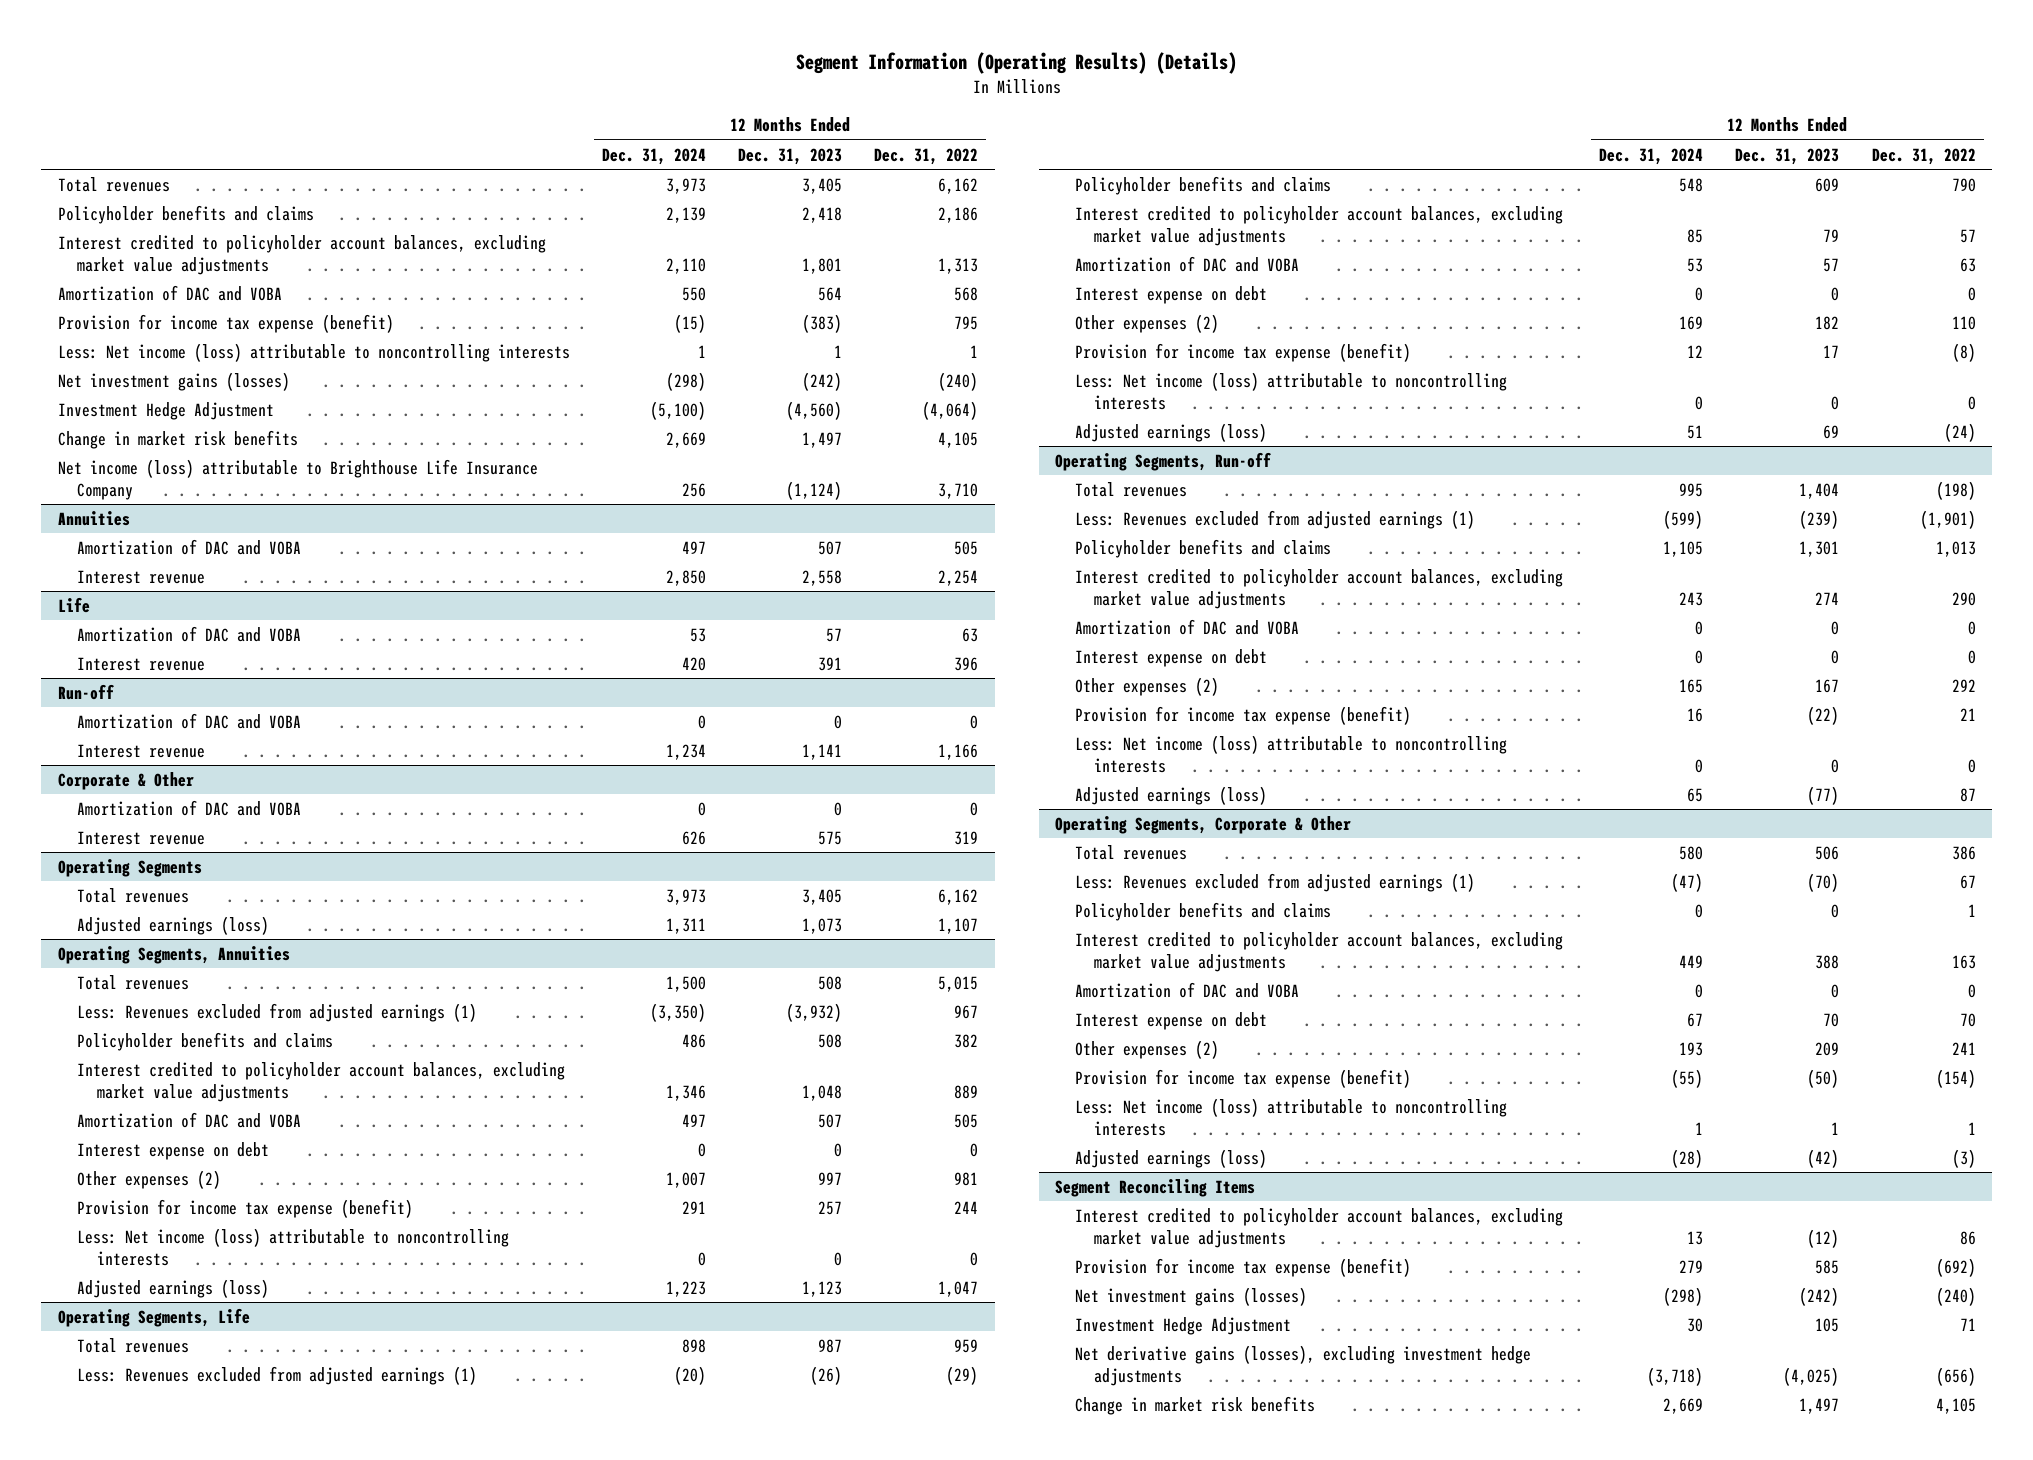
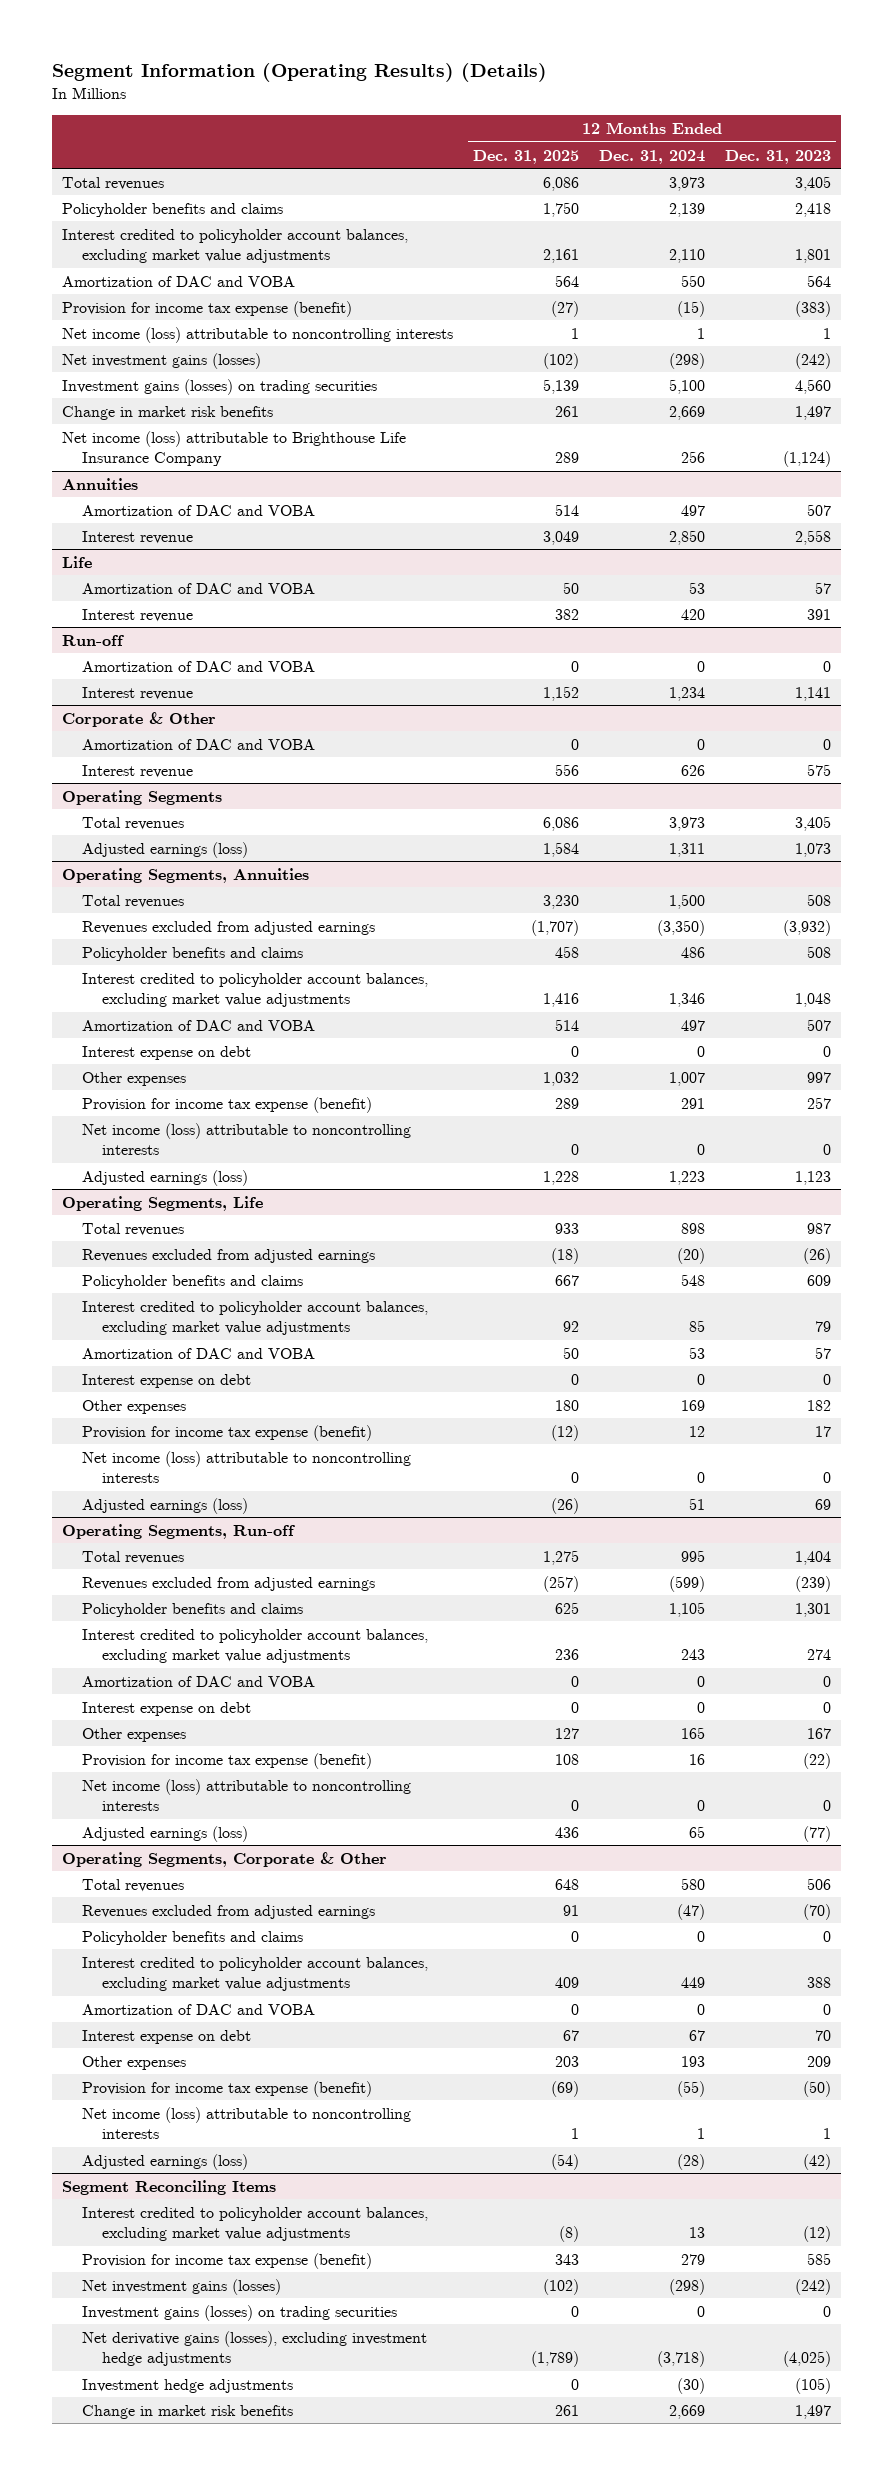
[874,147,979,165] Dec. 31, 2022 -> none
none -> [473,149,580,164] Dec. 31, 2025
[57,342,570,362] Less: Net income (loss) attributable to noncontrolling interests -> [62,326,454,343] Net income (loss) attributable to noncontrolling interests
[57,401,274,420] Investment Hedge Adjustment -> none
none -> [62,378,378,395] Investment gains (losses) on trading securities
[77,1002,478,1022] Less: Revenues excluded from adjusted earnings (1) -> [82,920,376,935] Revenues excluded from adjusted earnings
[77,1169,222,1189] Other expenses (2) -> [82,1071,187,1086] Other expenses
[77,1227,510,1266] Less: Net income (loss) attributable to noncontrolling interests -> [82,1122,412,1156] Net income (loss) attributable to noncontrolling interests
[77,1365,478,1385] Less: Revenues excluded from adjusted earnings (1) -> [82,1248,376,1263] Revenues excluded from adjusted earnings
[1074,313,1219,333] Other expenses (2) -> [82,1399,187,1414] Other expenses
[1074,371,1507,410] Less: Net income (loss) attributable to noncontrolling interests -> [82,1450,412,1484] Net income (loss) attributable to noncontrolling interests
[1074,509,1475,529] Less: Revenues excluded from adjusted earnings (1) -> [82,1576,376,1591] Revenues excluded from adjusted earnings
[1074,676,1219,696] Other expenses (2) -> [82,1727,187,1742] Other expenses
[1074,734,1507,773] Less: Net income (loss) attributable to noncontrolling interests -> [82,1778,412,1812] Net income (loss) attributable to noncontrolling interests
[1074,872,1475,892] Less: Revenues excluded from adjusted earnings (1) -> [82,1904,376,1919] Revenues excluded from adjusted earnings
[1074,1039,1219,1059] Other expenses (2) -> [82,2055,187,2070] Other expenses
[1074,1097,1507,1136] Less: Net income (loss) attributable to noncontrolling interests -> [82,2106,412,2140] Net income (loss) attributable to noncontrolling interests
[1074,1316,1291,1335] Investment Hedge Adjustment -> none
none -> [82,2304,398,2321] Investment gains (losses) on trading securities
none -> [82,2378,294,2393] Investment hedge adjustments

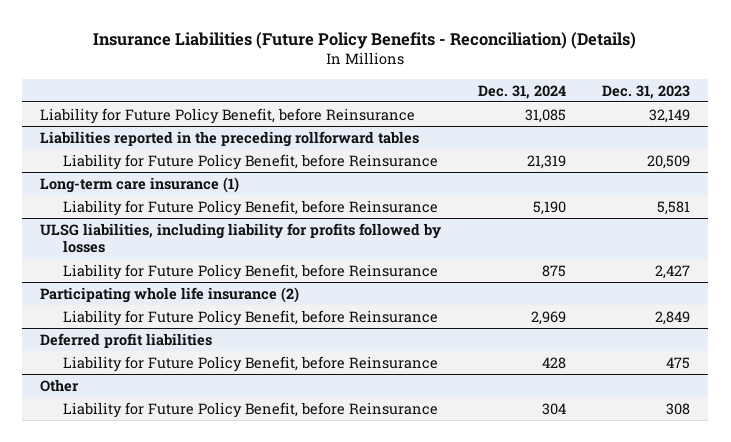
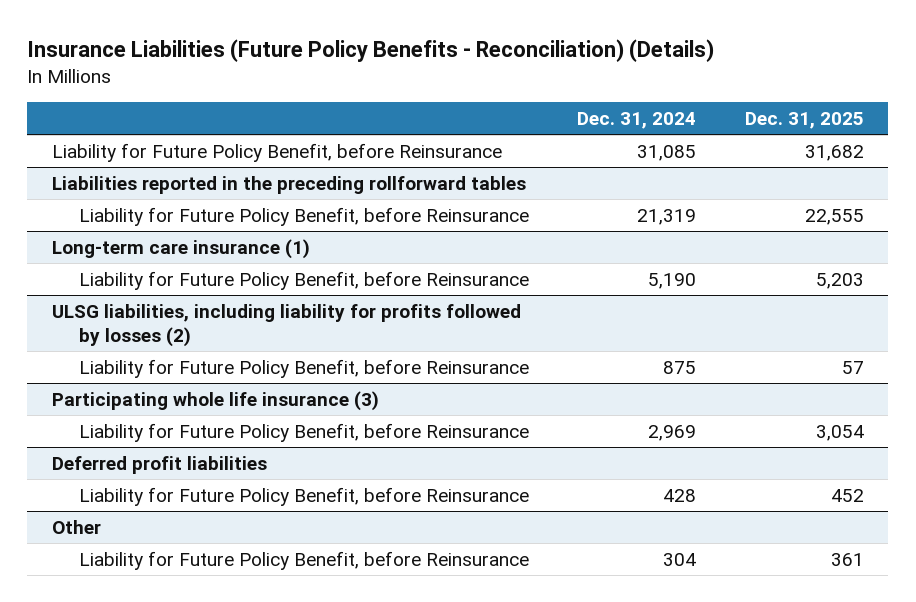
[602,84,691,99] Dec. 31, 2023 -> none
none -> [745,112,865,130] Dec. 31, 2025
[40,222,442,254] ULSG liabilities, including liability for profits followed by losses -> [51,303,521,347] ULSG liabilities, including liability for profits followed by losses (2)
[40,286,300,303] Participating whole life insurance (2) -> [51,390,379,411] Participating whole life insurance (3)

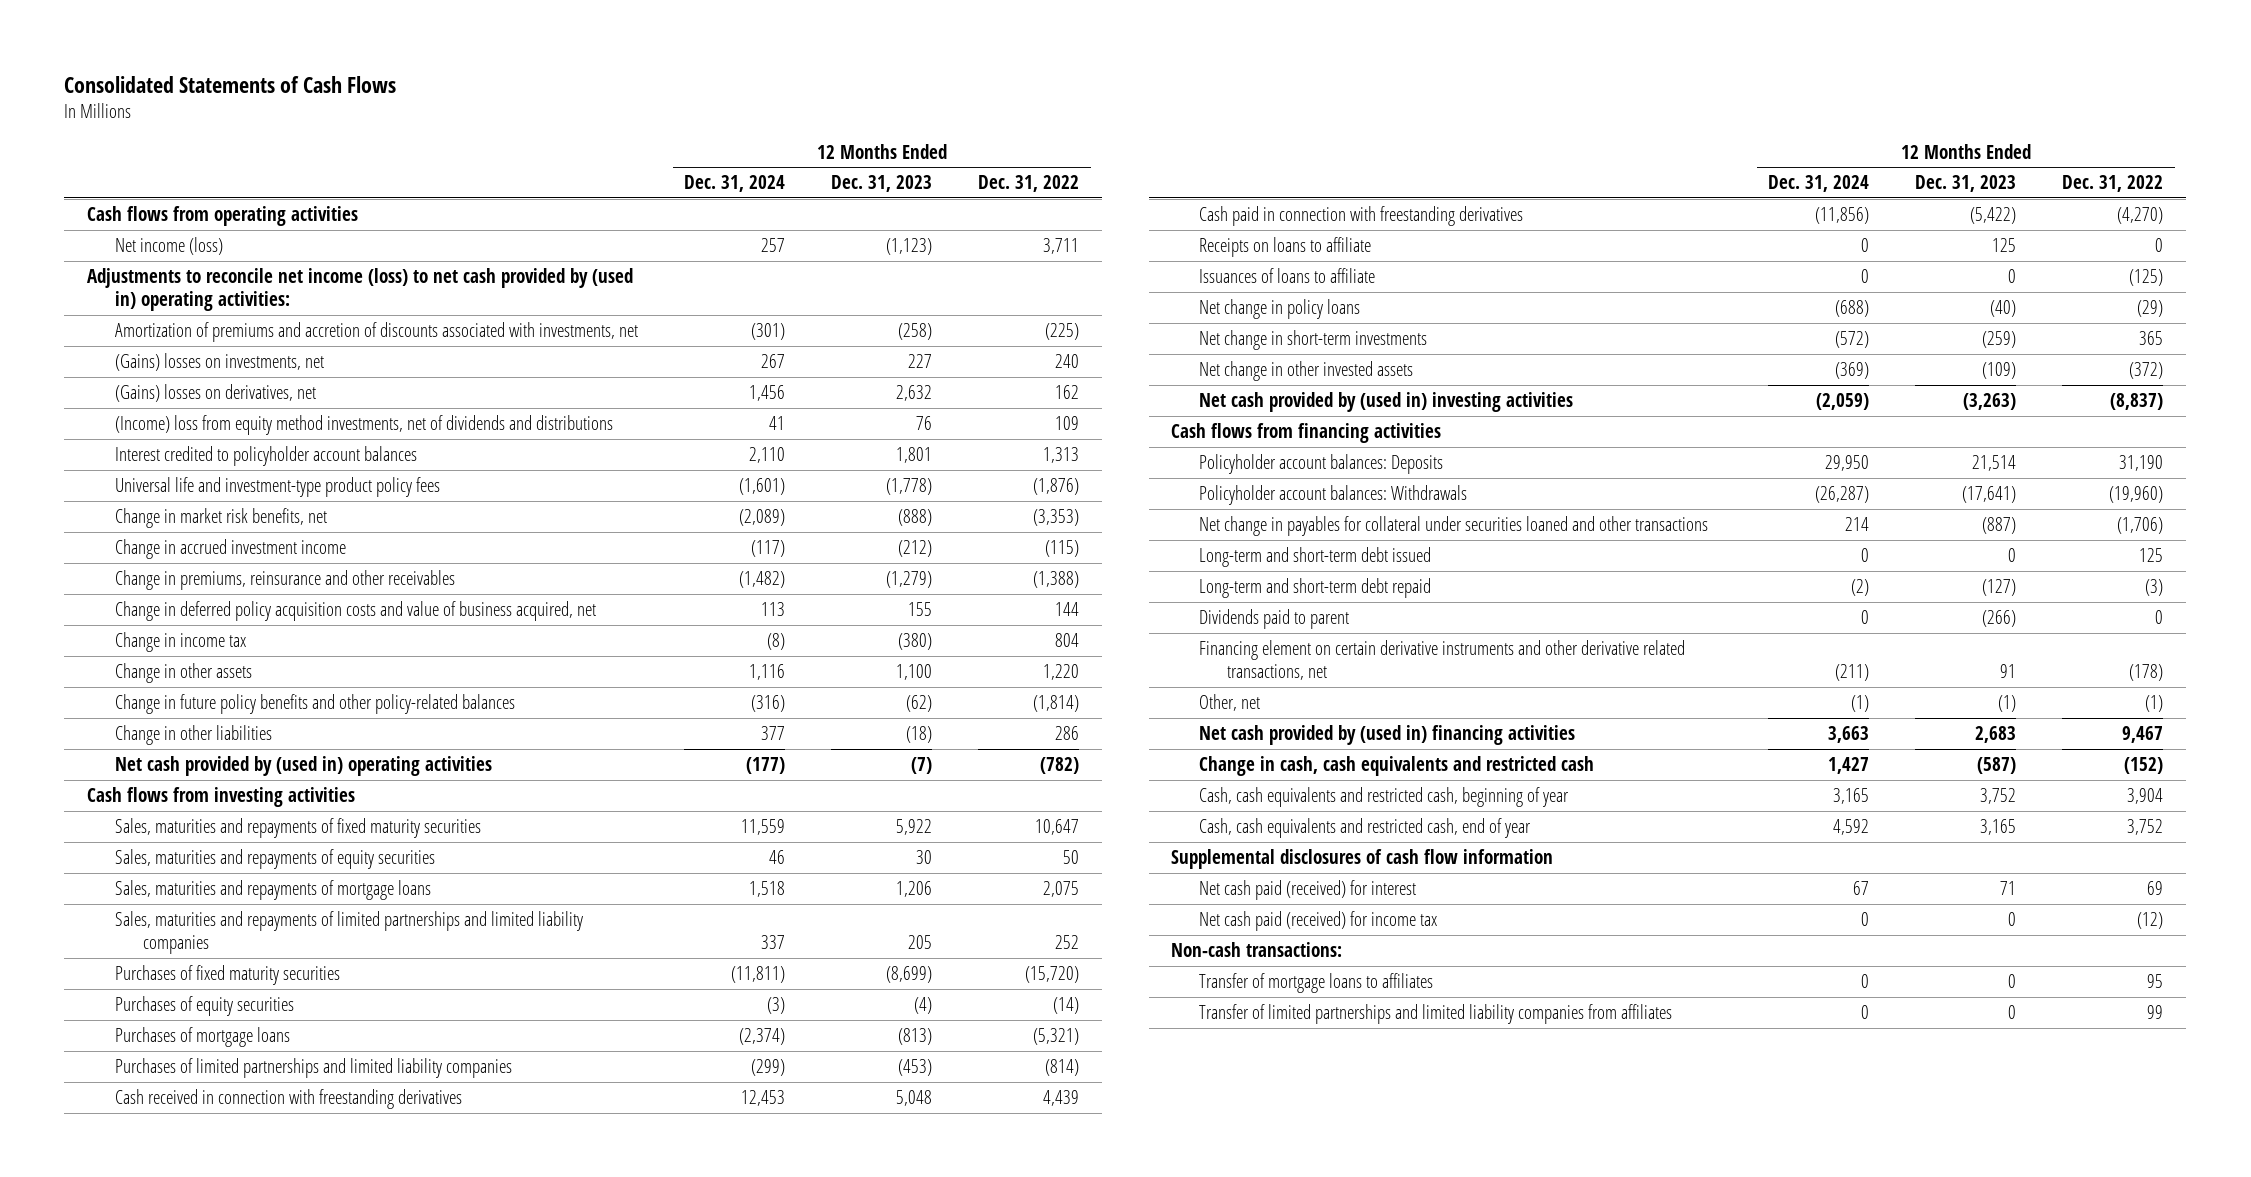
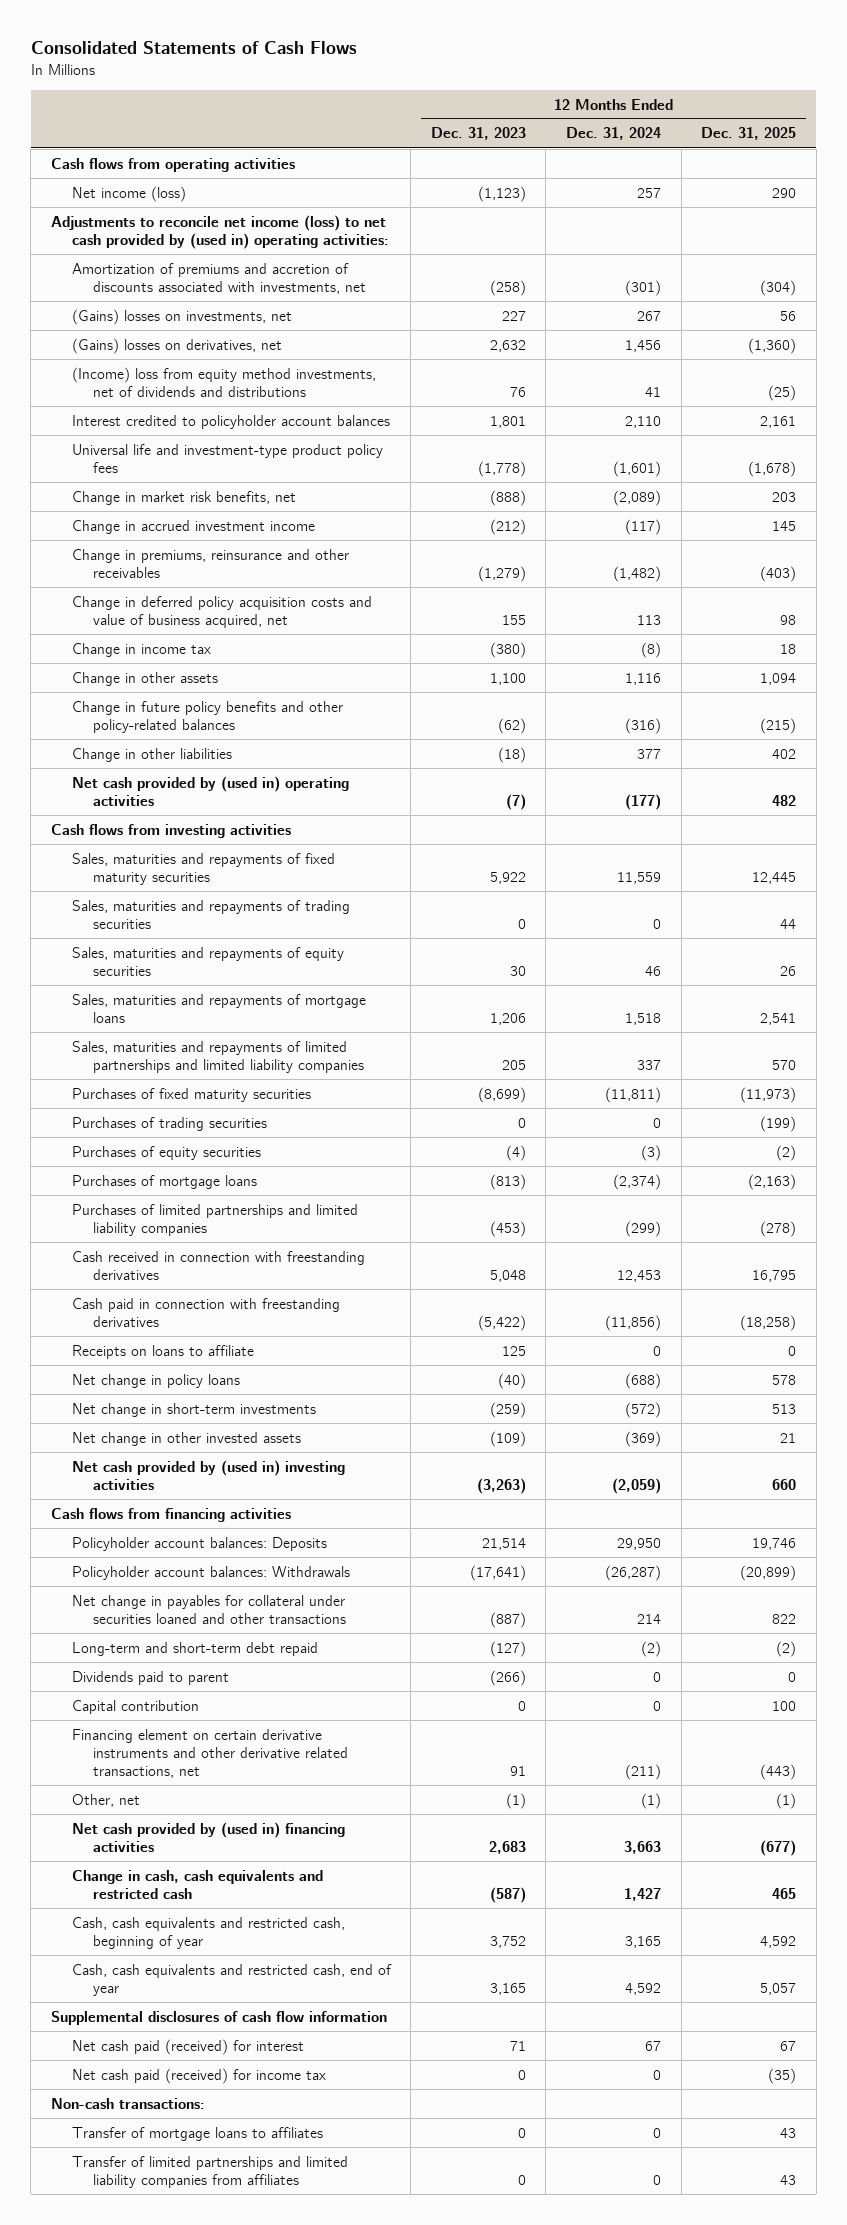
[978,175,1080,193] Dec. 31, 2022 -> none
none -> [701,127,797,141] Dec. 31, 2025
none -> [71,899,350,929] Sales, maturities and repayments of trading securities
none -> [71,1116,267,1131] Purchases of trading securities
[1199,267,1376,283] Issuances of loans to affiliate -> none
[1199,546,1432,567] Long-term and short-term debt issued -> none
none -> [71,1699,199,1714] Capital contribution

